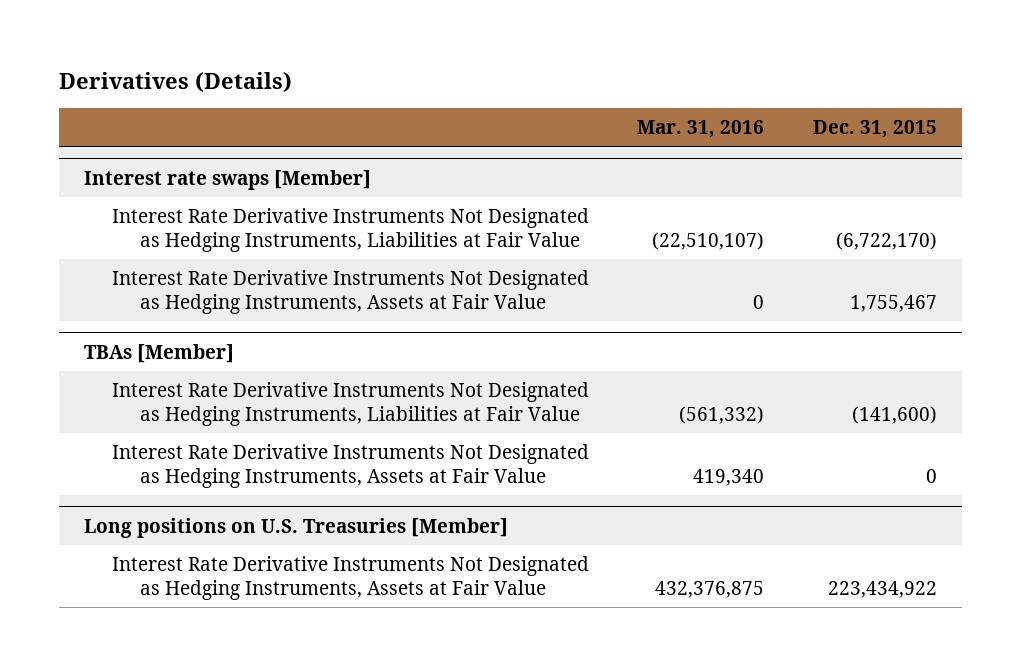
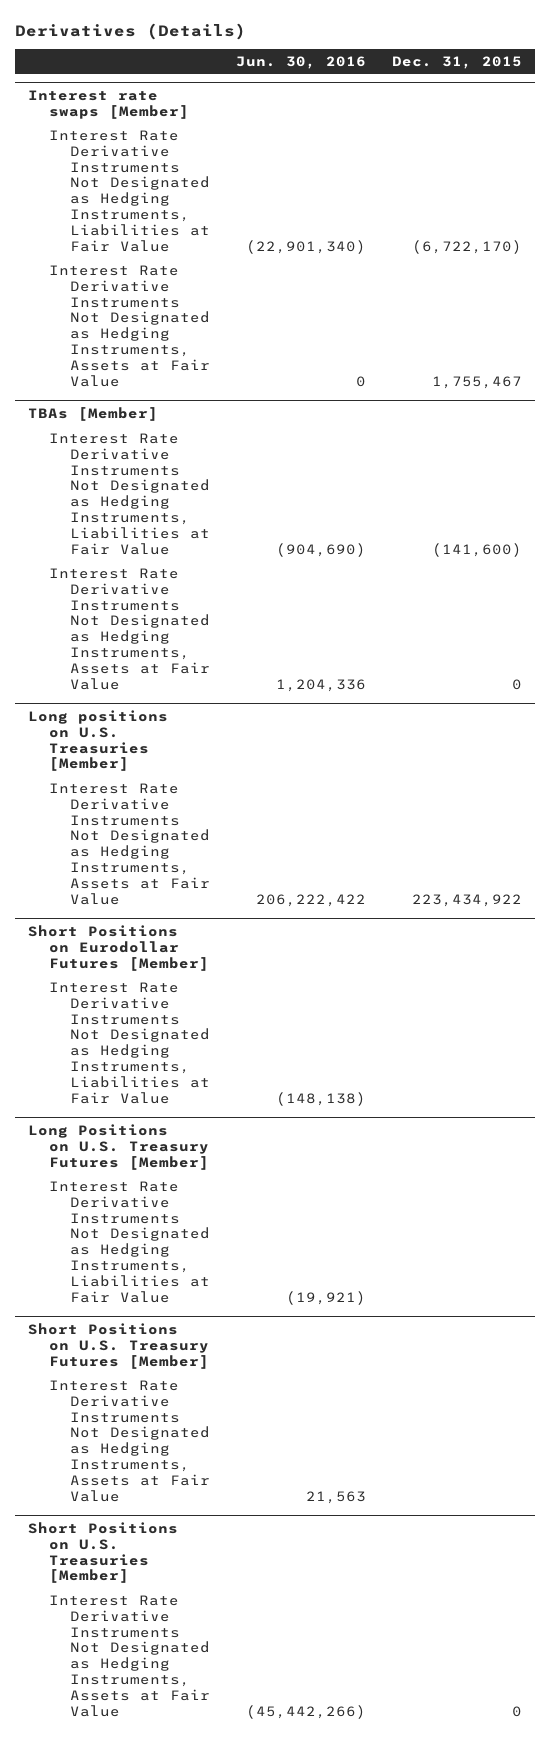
[637,120,765,139] Mar. 31, 2016 -> none
none -> [236,55,367,69] Jun. 30, 2016
none -> [28,924,210,971] Short Positions on Eurodollar Futures [Member]
none -> [49,981,210,1104] Interest Rate Derivative Instruments Not Designated as Hedging Instruments, Liabilities at Fair Value
none -> [28,1123,210,1170] Long Positions on U.S. Treasury Futures [Member]
none -> [49,1180,210,1303] Interest Rate Derivative Instruments Not Designated as Hedging Instruments, Liabilities at Fair Value
none -> [28,1322,210,1369] Short Positions on U.S. Treasury Futures [Member]
none -> [49,1379,210,1502] Interest Rate Derivative Instruments Not Designated as Hedging Instruments, Assets at Fair Value
none -> [28,1521,179,1584] Short Positions on U.S. Treasuries [Member]
none -> [49,1594,210,1717] Interest Rate Derivative Instruments Not Designated as Hedging Instruments, Assets at Fair Value

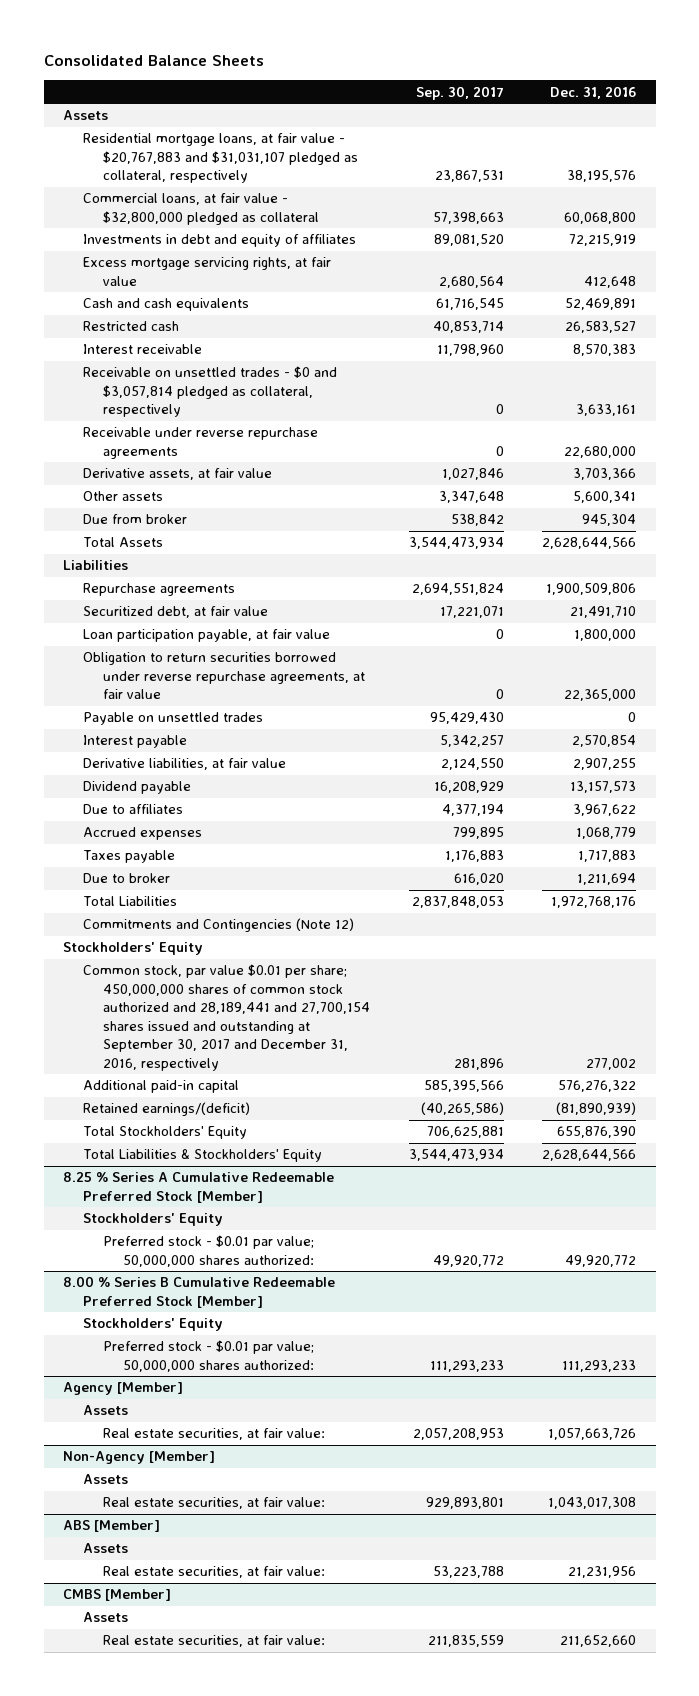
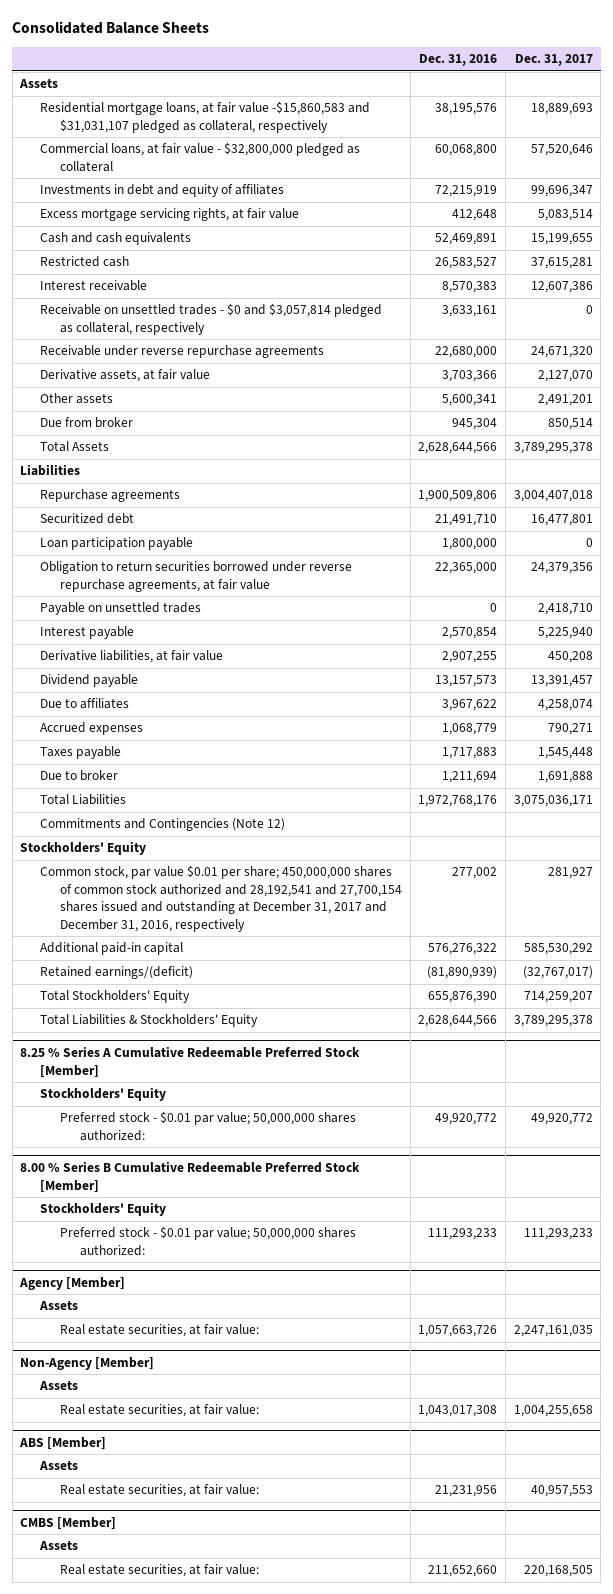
[415,85,504,100] Sep. 30, 2017 -> none
none -> [514,54,593,67] Dec. 31, 2017
[83,133,359,184] Residential mortgage loans, at fair value - $20,767,883 and $31,031,107 pledged as collateral, respectively -> [40,101,371,133] Residential mortgage loans, at fair value -$15,860,583 and $31,031,107 pledged as collateral, respectively
[83,606,269,619] Securitized debt, at fair value -> [40,513,135,525] Securitized debt
[83,629,331,643] Loan participation payable, at fair value -> [40,537,194,551] Loan participation payable
[83,964,371,1071] Common stock, par value $0.01 per share; 450,000,000 shares of common stock authorized and 28,189,441 and 27,700,154 shares issued and outstanding at September 30, 2017 and December 31, 2016, respectively -> [40,865,403,932] Common stock, par value $0.01 per share; 450,000,000 shares of common stock authorized and 28,192,541 and 27,700,154 shares issued and outstanding at December 31, 2017 and December 31, 2016, respectively

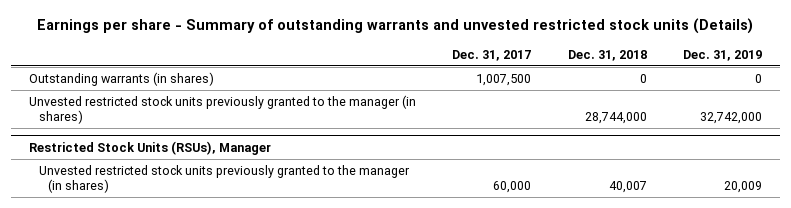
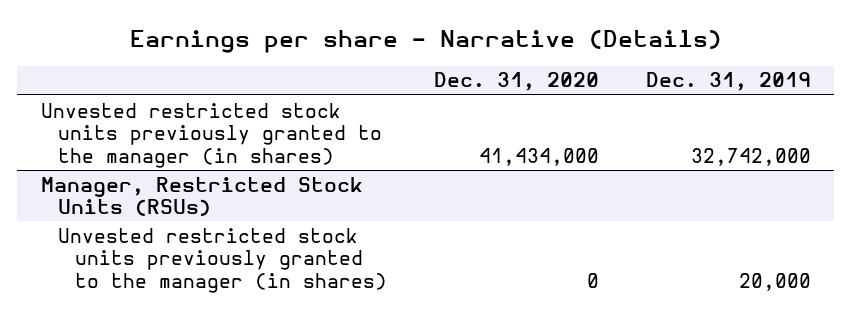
[37,18,754,35] Earnings per share - Summary of outstanding warrants and unvested restricted stock units (Details) -> [129,29,722,53] Earnings per share - Narrative (Details)
[452,49,532,61] Dec. 31, 2017 -> none
[567,49,647,61] Dec. 31, 2018 -> none
none -> [433,72,599,92] Dec. 31, 2020
[29,71,215,86] Outstanding warrants (in shares) -> none
[29,140,272,155] Restricted Stock Units (RSUs), Manager -> [40,176,363,217] Manager, Restricted Stock Units (RSUs)
[723,181,762,194] 20,009 -> [738,272,811,291] 20,000

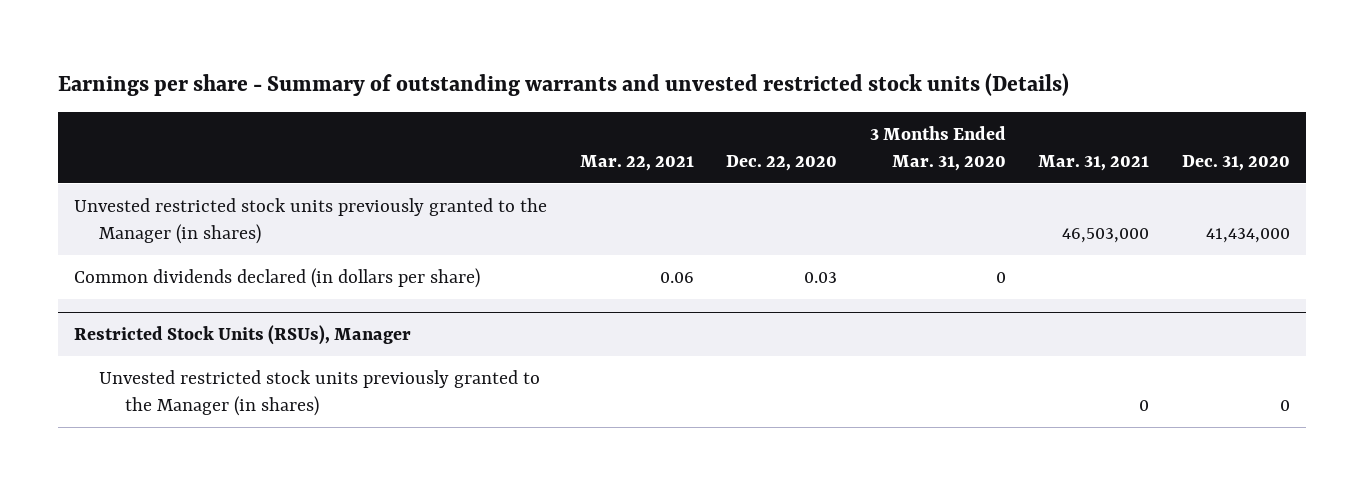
[129,29,722,53] Earnings per share - Narrative (Details) -> [57,72,1069,96] Earnings per share - Summary of outstanding warrants and unvested restricted stock units (Details)
[645,72,811,92] Dec. 31, 2019 -> none
none -> [579,154,694,171] Mar. 22, 2021
none -> [726,154,838,171] Dec. 22, 2020
none -> [869,125,1006,171] 3 Months Ended Mar. 31, 2020
none -> [1038,154,1150,171] Mar. 31, 2021
[40,102,382,168] Unvested restricted stock units previously granted to the manager (in shares) -> [74,197,548,244] Unvested restricted stock units previously granted to the Manager (in shares)
none -> [74,267,481,288] Common dividends declared (in dollars per share)
[40,176,363,217] Manager, Restricted Stock Units (RSUs) -> [74,325,412,346] Restricted Stock Units (RSUs), Manager
[57,227,387,293] Unvested restricted stock units previously granted to the manager (in shares) -> [99,369,541,416] Unvested restricted stock units previously granted to the Manager (in shares)

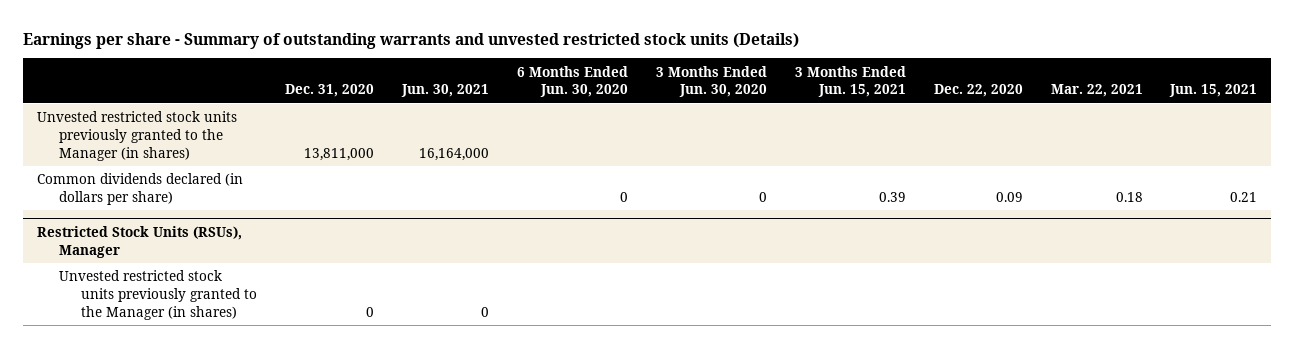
[869,125,1006,171] 3 Months Ended Mar. 31, 2020 -> none
[1038,154,1150,171] Mar. 31, 2021 -> none
none -> [400,84,489,98] Jun. 30, 2021
none -> [516,65,628,98] 6 Months Ended Jun. 30, 2020
none -> [655,65,767,98] 3 Months Ended Jun. 30, 2020
none -> [794,65,906,98] 3 Months Ended Jun. 15, 2021
none -> [1169,84,1258,98] Jun. 15, 2021
[1205,227,1290,243] 41,434,000 -> [303,147,374,161] 13,811,000
[659,271,694,283] 0.06 -> [1115,192,1143,203] 0.18
[804,271,838,283] 0.03 -> [995,192,1023,203] 0.09

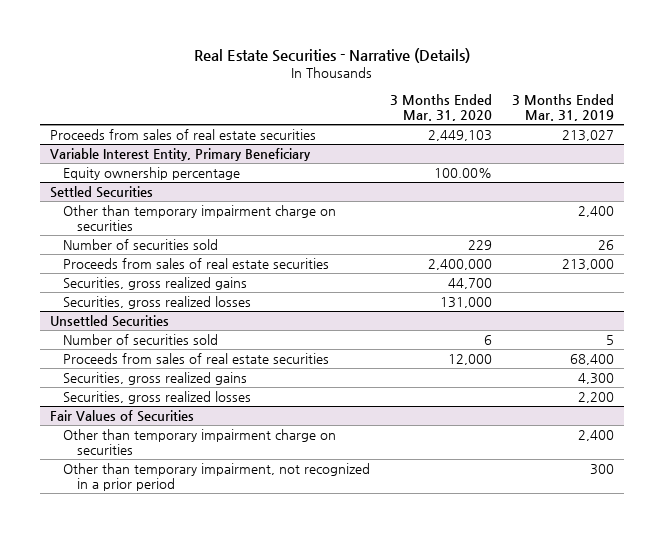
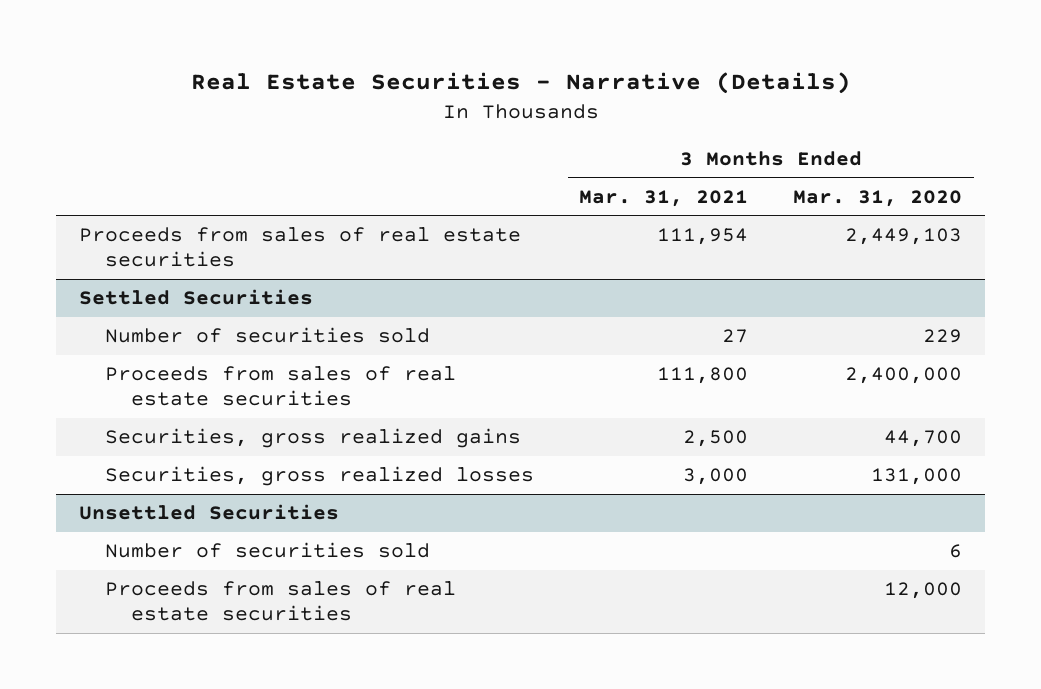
[512,94,615,122] 3 Months Ended Mar. 31, 2019 -> none
none -> [579,189,749,207] Mar. 31, 2021
[50,148,312,162] Variable Interest Entity, Primary Beneficiary -> none
[63,167,241,181] Equity ownership percentage -> none
[63,205,337,232] Other than temporary impairment charge on securities -> none
[63,372,248,386] Securities, gross realized gains -> none
[63,391,252,405] Securities, gross realized losses -> none
[50,410,195,423] Fair Values of Securities -> none
[63,429,337,456] Other than temporary impairment charge on securities -> none
[63,463,371,492] Other than temporary impairment, not recognized in a prior period -> none

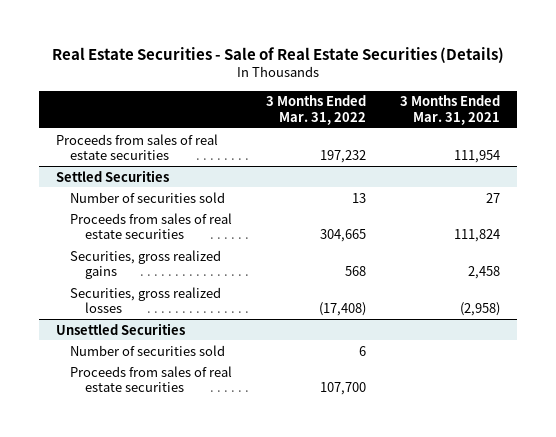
[190,72,851,95] Real Estate Securities - Narrative (Details) -> [52,46,505,63] Real Estate Securities - Sale of Real Estate Securities (Details)
[793,189,963,207] Mar. 31, 2020 -> none
none -> [266,95,367,125] 3 Months Ended Mar. 31, 2022
[657,367,749,385] 111,800 -> [454,229,501,243] 111,824
[683,430,749,448] 2,500 -> [468,266,501,280] 2,458
[683,468,749,486] 3,000 -> [460,302,501,317] (2,958)

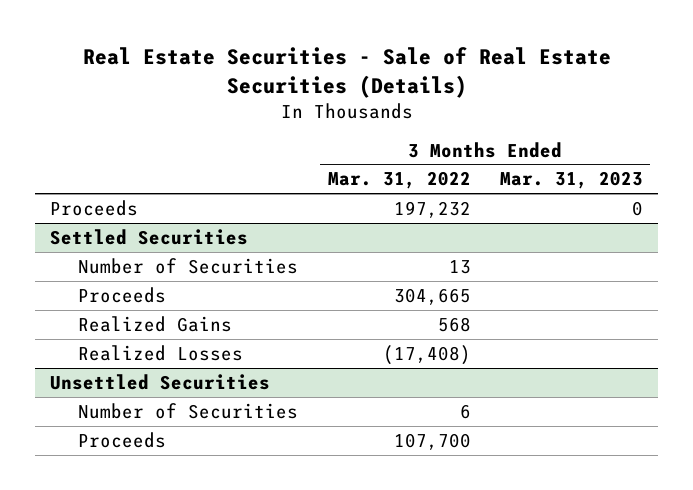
[400,95,501,125] 3 Months Ended Mar. 31, 2021 -> none
none -> [500,171,644,190] Mar. 31, 2023
[56,133,219,161] Proceeds from sales of real estate securities -> [50,199,139,216] Proceeds
[70,191,226,203] Number of securities sold -> [78,257,299,274] Number of Securities
[70,212,233,240] Proceeds from sales of real estate securities -> [78,286,167,303] Proceeds
[70,249,222,280] Securities, gross realized gains -> [78,315,233,332] Realized Gains
[70,286,222,314] Securities, gross realized losses -> [78,344,244,361] Realized Losses
[70,344,226,356] Number of securities sold -> [78,402,299,419] Number of Securities
[70,365,233,393] Proceeds from sales of real estate securities -> [78,431,167,448] Proceeds

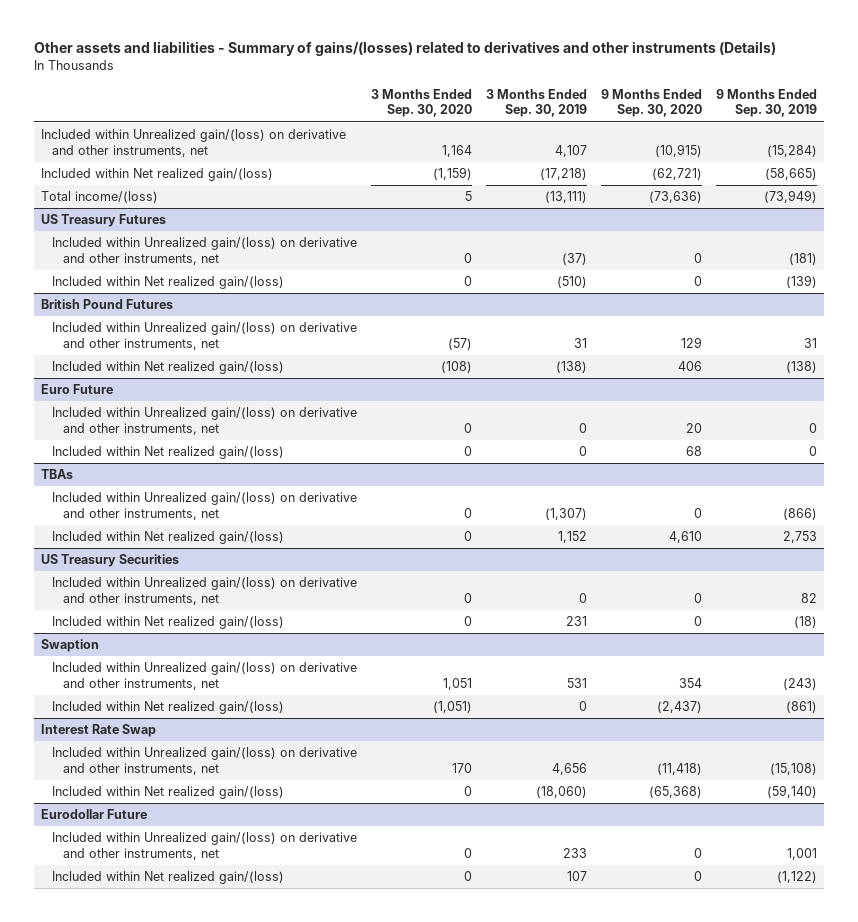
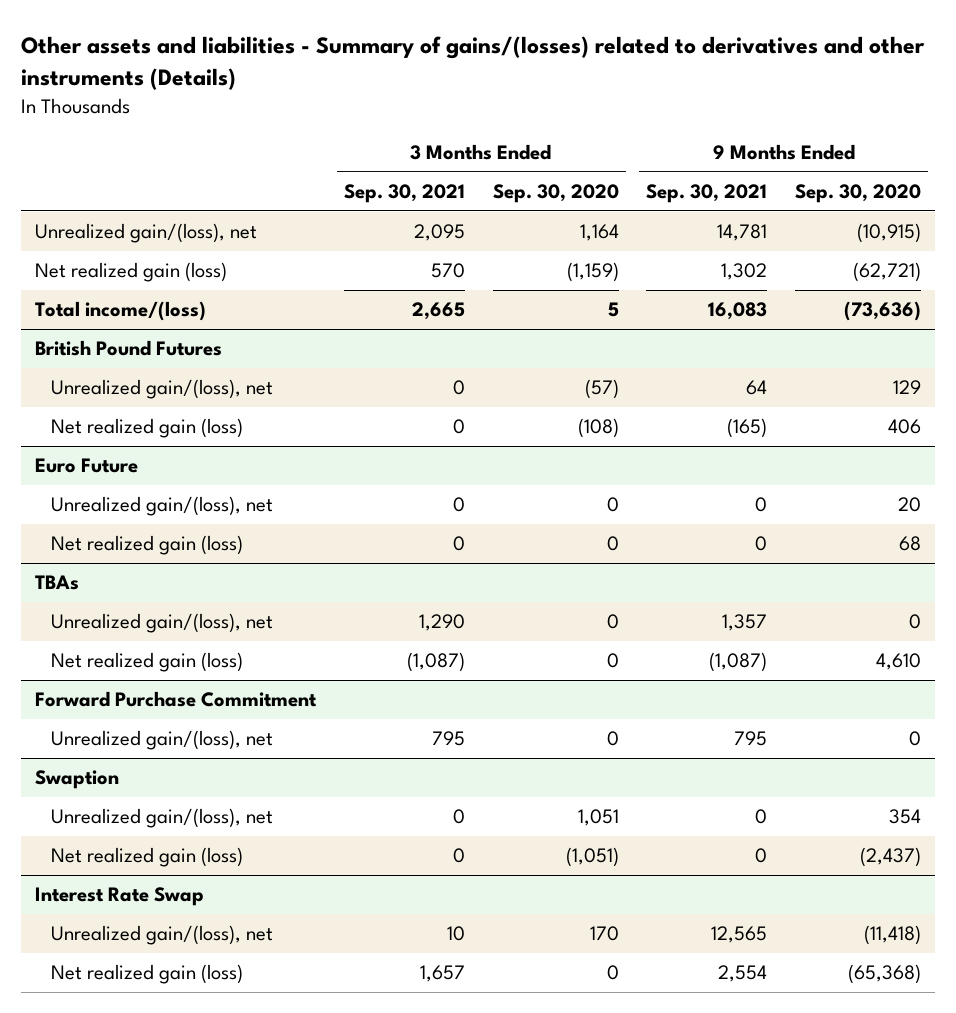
[486,88,588,118] 3 Months Ended Sep. 30, 2019 -> none
[716,88,818,118] 9 Months Ended Sep. 30, 2019 -> none
none -> [343,184,465,204] Sep. 30, 2021
none -> [646,184,768,204] Sep. 30, 2021
[41,129,347,157] Included within Unrealized gain/(loss) on derivative and other instruments, net -> [35,223,258,244] Unrealized gain/(loss), net
[41,168,274,182] Included within Net realized gain/(loss) -> [35,262,228,283] Net realized gain (loss)
[41,214,167,228] US Treasury Futures -> none
[52,237,358,265] Included within Unrealized gain/(loss) on derivative and other instruments, net -> none
[52,276,285,290] Included within Net realized gain/(loss) -> none
[52,322,358,350] Included within Unrealized gain/(loss) on derivative and other instruments, net -> [51,379,274,400] Unrealized gain/(loss), net
[52,361,285,375] Included within Net realized gain/(loss) -> [51,418,244,439] Net realized gain (loss)
[52,407,358,435] Included within Unrealized gain/(loss) on derivative and other instruments, net -> [51,496,274,517] Unrealized gain/(loss), net
[52,446,285,460] Included within Net realized gain/(loss) -> [51,535,244,556] Net realized gain (loss)
[41,554,180,568] US Treasury Securities -> none
[52,616,285,630] Included within Net realized gain/(loss) -> none
[52,492,358,520] Included within Unrealized gain/(loss) on derivative and other instruments, net -> [51,613,274,634] Unrealized gain/(loss), net
[52,531,285,545] Included within Net realized gain/(loss) -> [51,652,244,673] Net realized gain (loss)
none -> [35,691,318,708] Forward Purchase Commitment
[52,577,358,605] Included within Unrealized gain/(loss) on derivative and other instruments, net -> [51,730,274,751] Unrealized gain/(loss), net
[52,662,358,690] Included within Unrealized gain/(loss) on derivative and other instruments, net -> [51,808,274,829] Unrealized gain/(loss), net
[52,701,285,715] Included within Net realized gain/(loss) -> [51,847,244,868] Net realized gain (loss)
[41,809,148,820] Eurodollar Future -> none
[52,832,358,860] Included within Unrealized gain/(loss) on derivative and other instruments, net -> none
[52,871,285,885] Included within Net realized gain/(loss) -> none
[52,747,358,775] Included within Unrealized gain/(loss) on derivative and other instruments, net -> [51,925,274,946] Unrealized gain/(loss), net
[52,786,285,800] Included within Net realized gain/(loss) -> [51,964,244,985] Net realized gain (loss)

